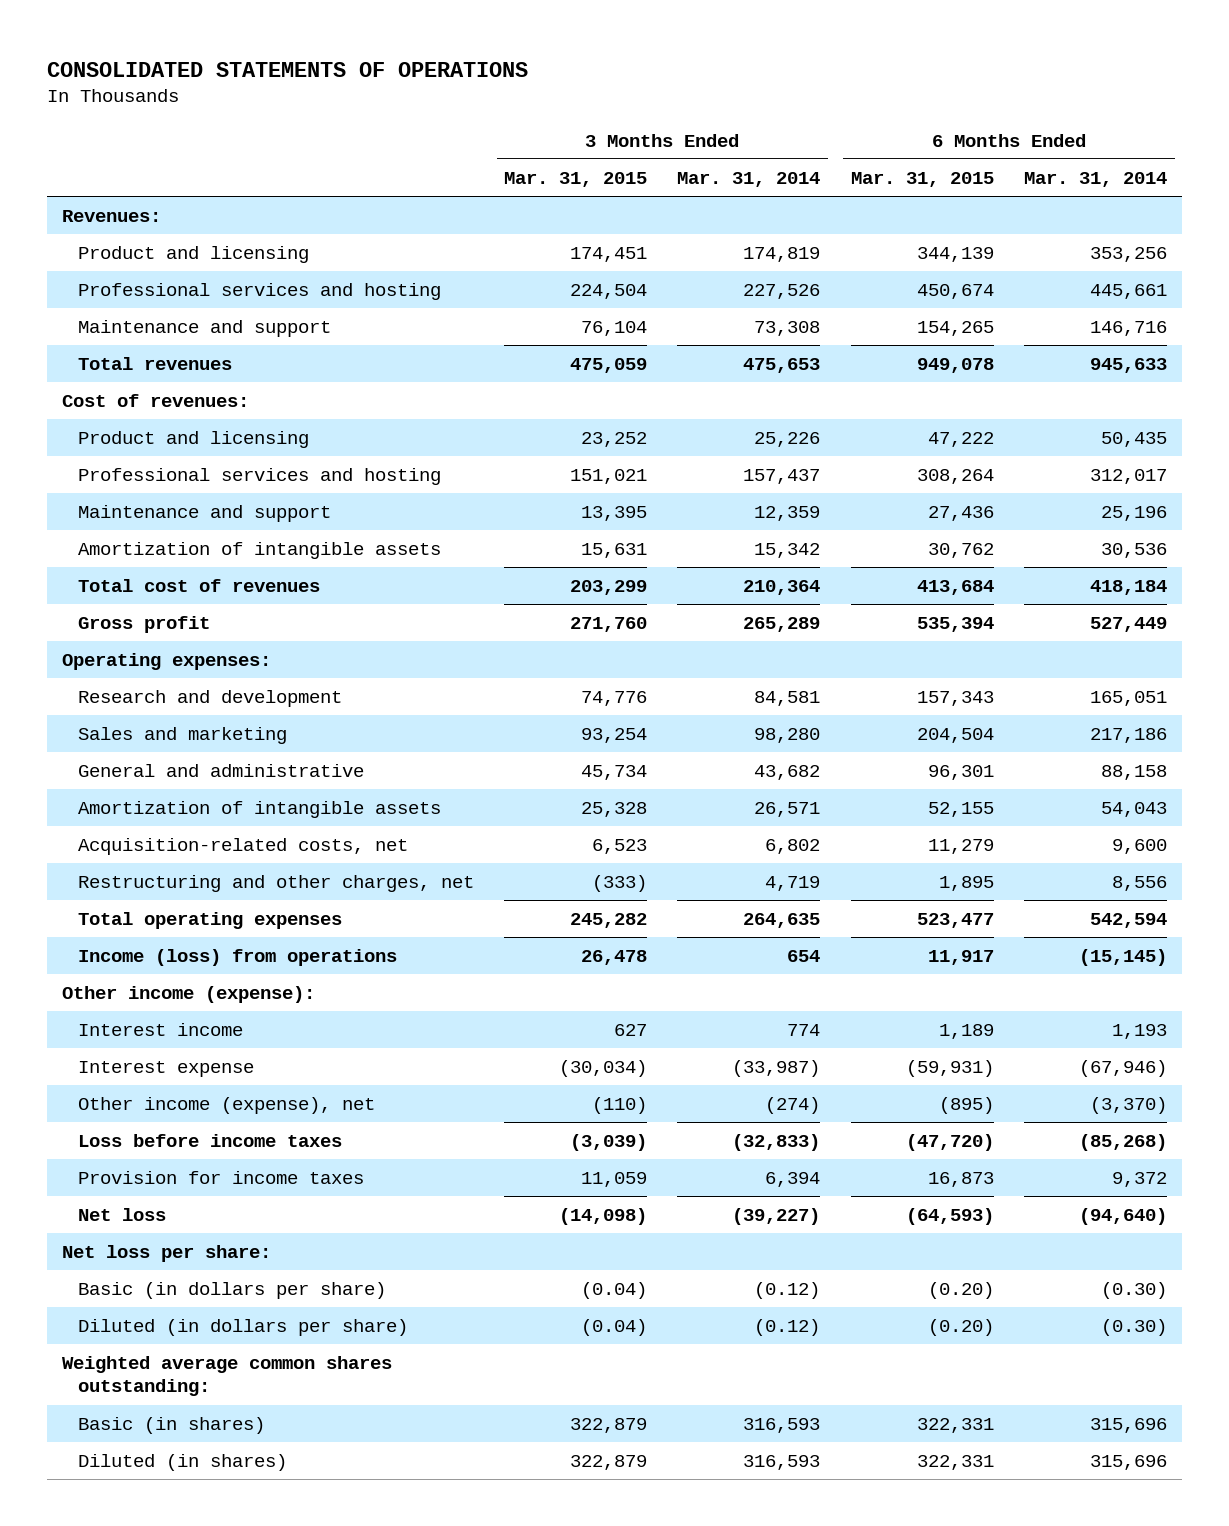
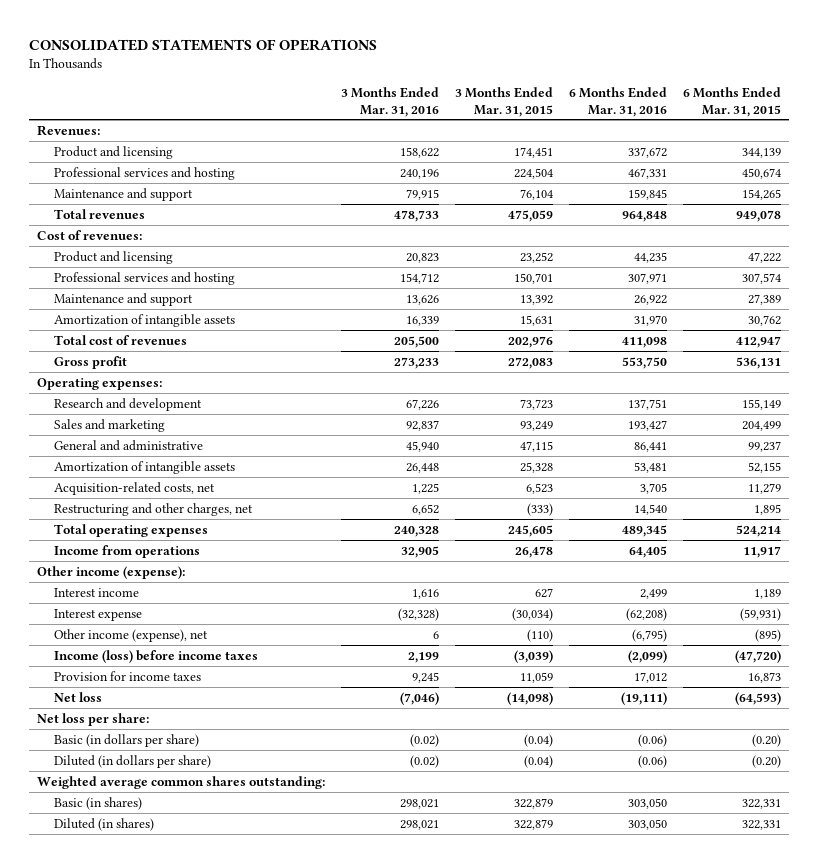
[677,171,821,187] Mar. 31, 2014 -> none
[1023,171,1167,187] Mar. 31, 2014 -> none
none -> [340,86,439,117] 3 Months Ended Mar. 31, 2016
none -> [568,86,667,117] 6 Months Ended Mar. 31, 2016
[570,468,648,484] 151,021 -> [513,272,553,284] 150,701
[916,468,994,484] 308,264 -> [742,272,782,284] 307,574
[581,505,648,521] 13,395 -> [519,294,553,305] 13,392
[927,505,994,521] 27,436 -> [748,293,782,305] 27,389
[570,579,648,595] 203,299 -> [507,335,553,348] 202,976
[916,579,994,595] 413,684 -> [736,335,782,348] 412,947
[570,616,648,632] 271,760 -> [507,356,553,369] 272,083
[916,616,994,632] 535,394 -> [736,356,782,369] 536,131
[581,690,648,706] 74,776 -> [519,398,553,410] 73,723
[916,690,994,706] 157,343 -> [742,398,782,410] 155,149
[581,727,648,743] 93,254 -> [519,420,553,431] 93,249
[916,727,994,743] 204,504 -> [742,420,782,431] 204,499
[581,764,648,780] 45,734 -> [519,440,553,452] 47,115
[927,764,994,780] 96,301 -> [748,440,782,452] 99,237
[570,912,648,928] 245,282 -> [507,524,553,537] 245,605
[916,912,994,928] 523,477 -> [736,524,782,537] 524,214
[77,948,397,966] Income (loss) from operations -> [53,544,200,558] Income from operations
[77,1133,342,1147] Loss before income taxes -> [53,649,258,663] Income (loss) before income taxes

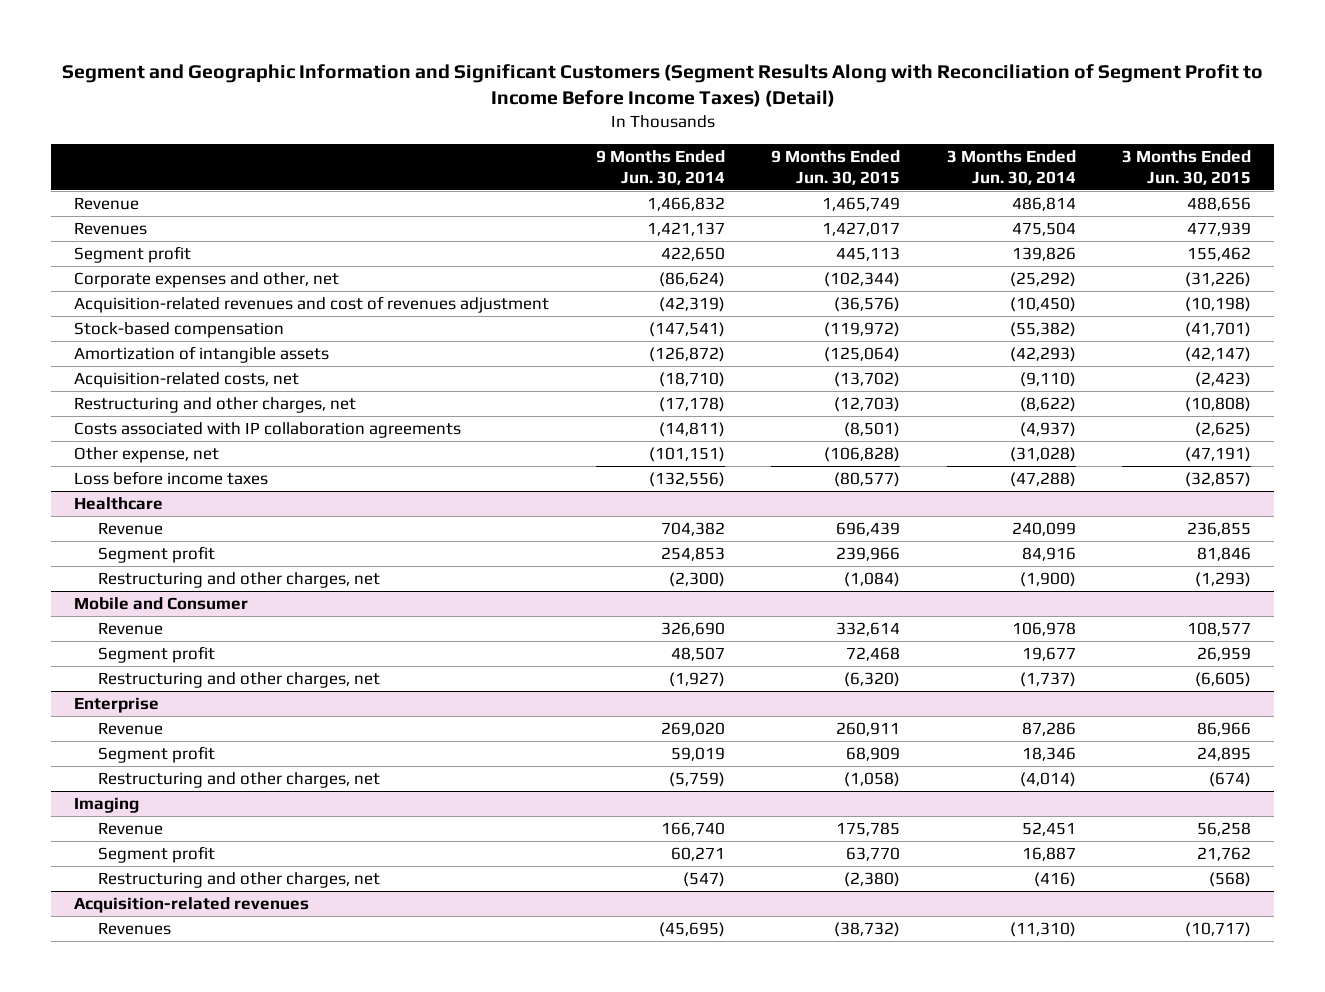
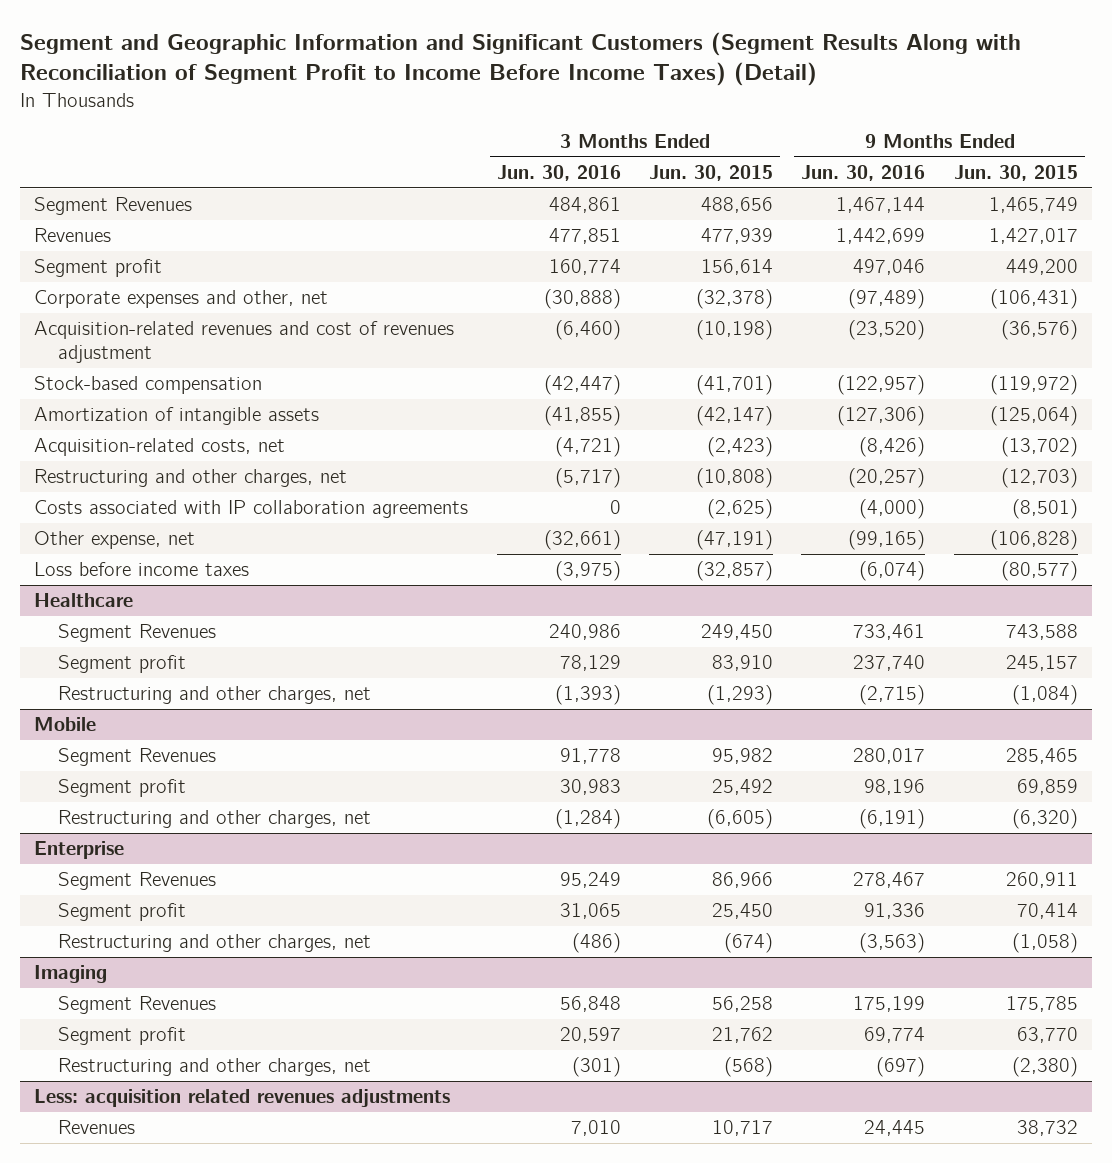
[595,150,725,185] 9 Months Ended Jun. 30, 2014 -> none
[946,150,1076,185] 3 Months Ended Jun. 30, 2014 -> none
none -> [496,165,621,182] Jun. 30, 2016
none -> [801,165,926,182] Jun. 30, 2016
[74,197,140,211] Revenue -> [34,197,193,216] Segment Revenues
[836,247,901,262] 445,113 -> [1005,259,1078,276] 449,200
[1186,247,1251,262] 155,462 -> [701,259,774,276] 156,614
[824,272,901,288] (102,344) -> [989,289,1078,310] (106,431)
[1184,272,1251,288] (31,226) -> [696,289,774,310] (32,378)
[97,522,163,536] Revenue -> none
none -> [57,624,216,643] Segment Revenues
[836,547,901,562] 239,966 -> [1005,655,1078,672] 245,157
[1196,547,1251,562] 81,846 -> [712,655,774,672] 83,910
[97,622,163,636] Revenue -> none
[74,597,249,611] Mobile and Consumer -> [34,717,97,732] Mobile
none -> [57,748,216,767] Segment Revenues
[846,647,901,662] 72,468 -> [1016,779,1078,796] 69,859
[1196,647,1251,662] 26,959 -> [712,779,774,796] 25,492
[97,722,163,736] Revenue -> [57,872,216,891] Segment Revenues
[846,747,901,762] 68,909 -> [1016,903,1078,920] 70,414
[1196,747,1251,762] 24,895 -> [712,903,774,920] 25,450
[97,822,163,836] Revenue -> [57,996,216,1015] Segment Revenues
[74,897,310,914] Acquisition-related revenues -> [34,1089,451,1108] Less: acquisition related revenues adjustments
[834,922,901,938] (38,732) -> [1016,1120,1078,1137] 38,732
[1184,922,1251,938] (10,717) -> [712,1120,774,1137] 10,717

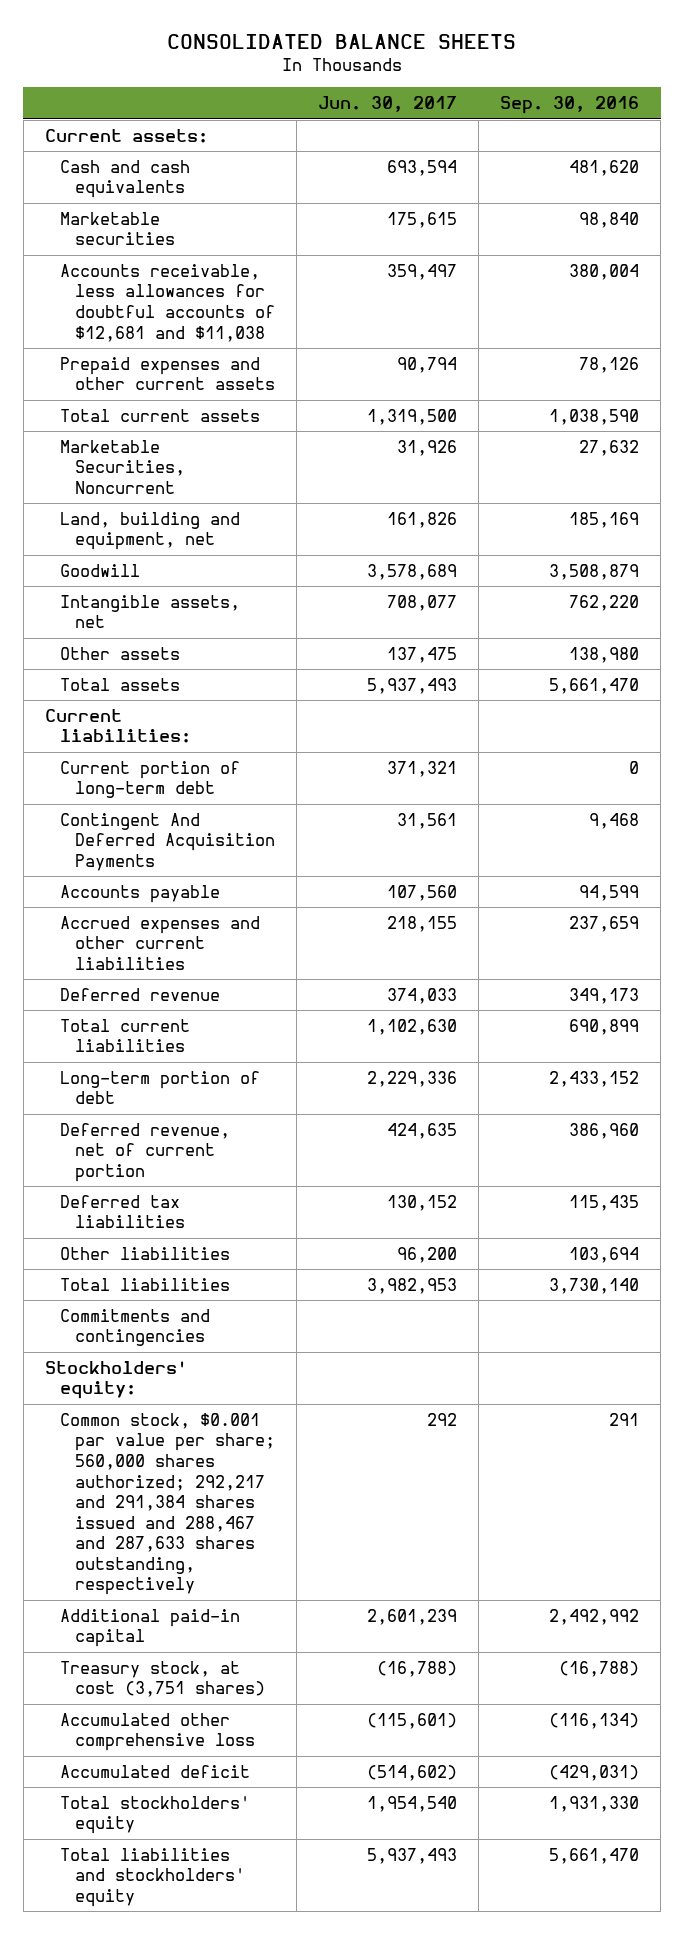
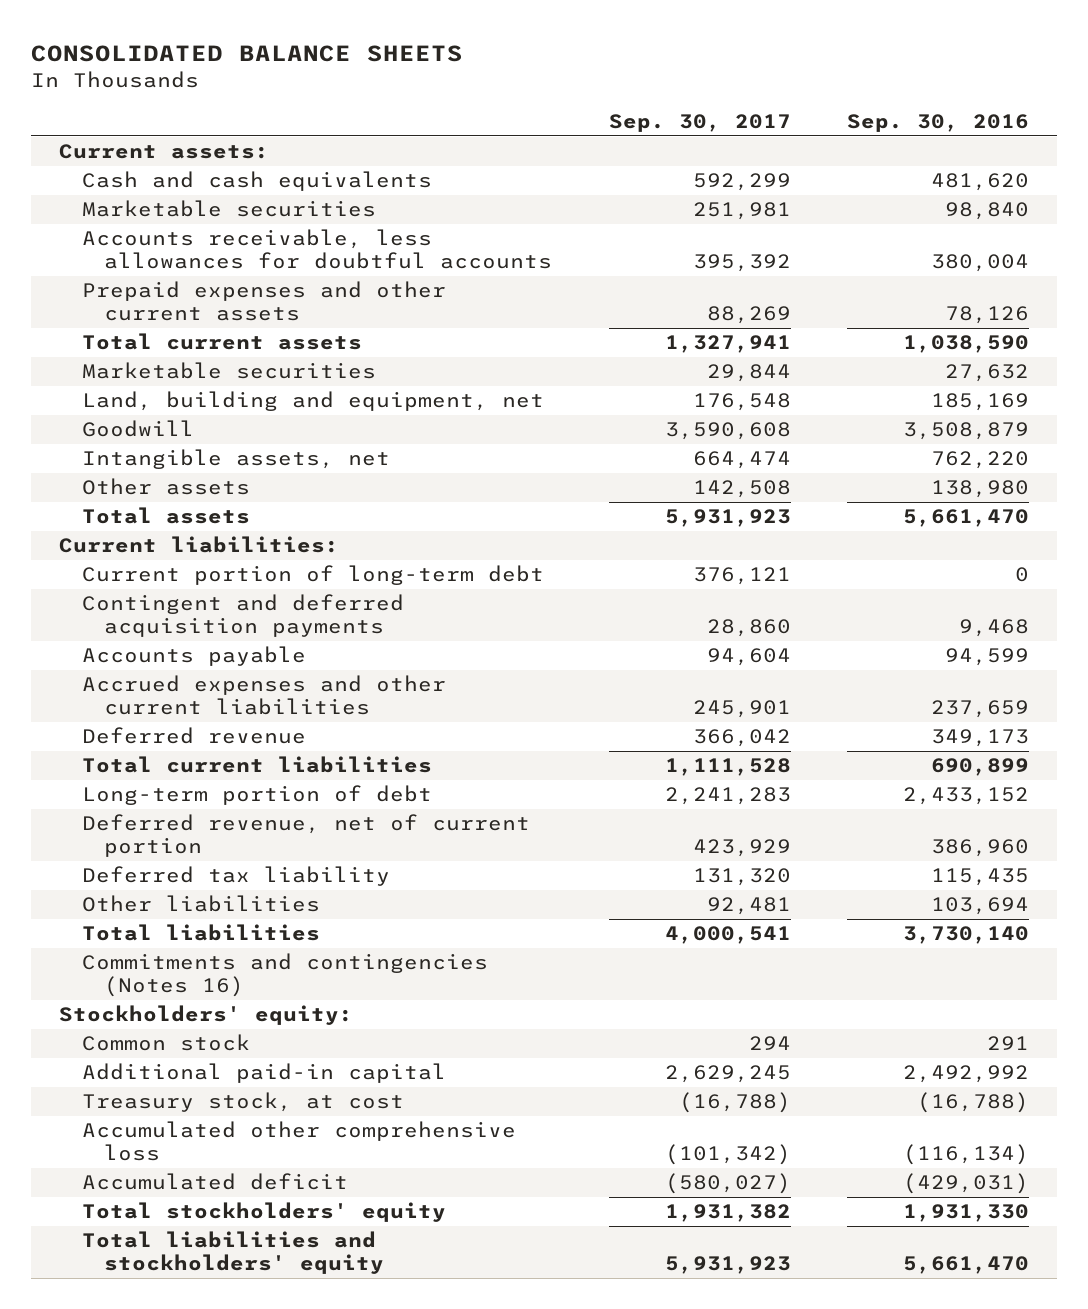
[317,96,457,113] Jun. 30, 2017 -> none
none -> [608,113,791,132] Sep. 30, 2017
[59,263,275,342] Accounts receivable, less allowances for doubtful accounts of $12,681 and $11,038 -> [81,229,553,269] Accounts receivable, less allowances for doubtful accounts
[59,439,185,495] Marketable Securities, Noncurrent -> [81,362,376,380] Marketable securities
[59,812,275,872] Contingent And Deferred Acquisition Payments -> [81,594,404,637] Contingent and deferred acquisition payments
[59,1194,185,1229] Deferred tax liabilities -> [81,866,390,887] Deferred tax liability
[59,1308,210,1347] Commitments and contingencies -> [81,953,488,997] Commitments and contingencies (Notes 16)
[59,1412,275,1596] Common stock, $0.001 par value per share; 560,000 shares authorized; 292,217 and 291,384 shares issued and 288,467 and 287,633 shares outstanding, respectively -> [81,1034,250,1052] Common stock
[59,1660,265,1698] Treasury stock, at cost (3,751 shares) -> [81,1092,404,1113] Treasury stock, at cost

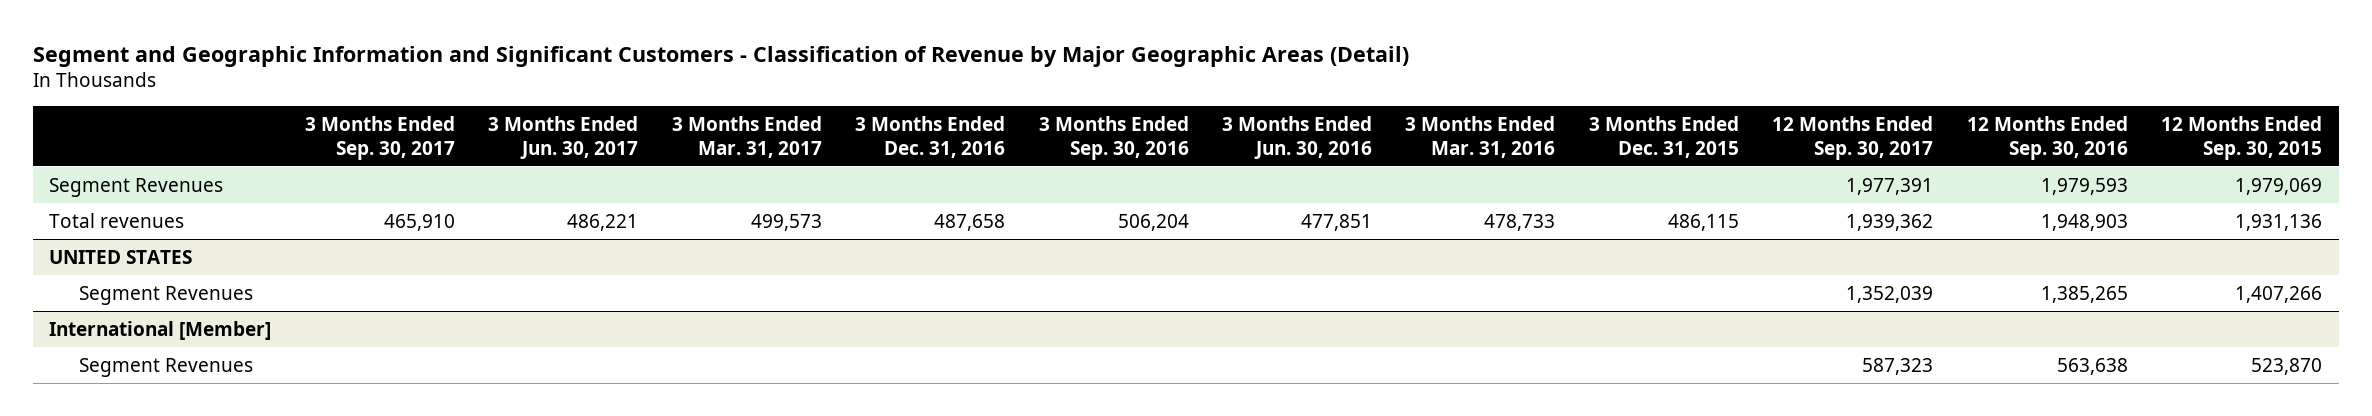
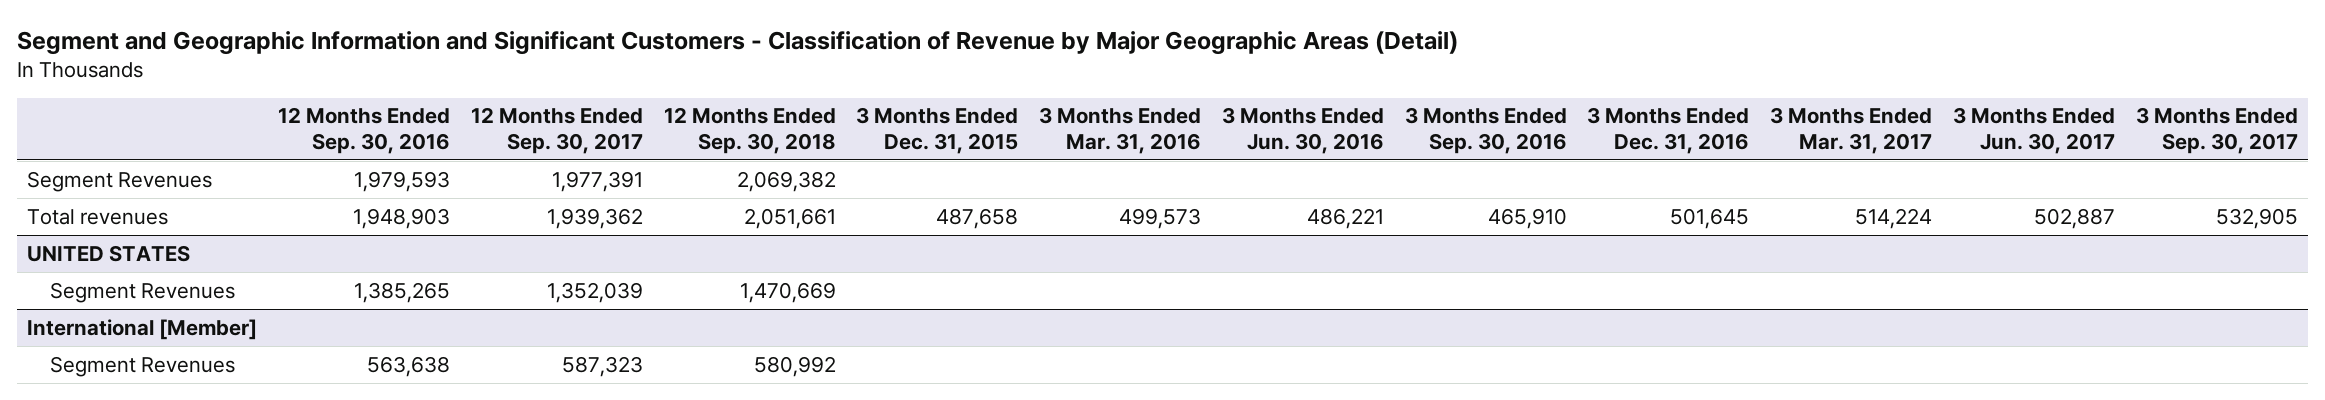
[2161,116,2323,160] 12 Months Ended Sep. 30, 2015 -> none
none -> [663,107,836,154] 12 Months Ended Sep. 30, 2018
[383,213,455,231] 465,910 -> [2215,207,2298,229] 532,905
[567,213,639,231] 486,221 -> [2034,207,2116,229] 502,887
[750,213,822,231] 499,573 -> [1855,207,1933,229] 514,224
[934,213,1006,231] 487,658 -> [1670,207,1750,229] 501,645
[1117,213,1189,231] 506,204 -> [1487,207,1567,229] 465,910
[1301,213,1373,231] 477,851 -> [1306,207,1384,229] 486,221
[1484,213,1556,231] 478,733 -> [1119,207,1202,229] 499,573
[1667,213,1739,231] 486,115 -> [936,207,1019,229] 487,658

